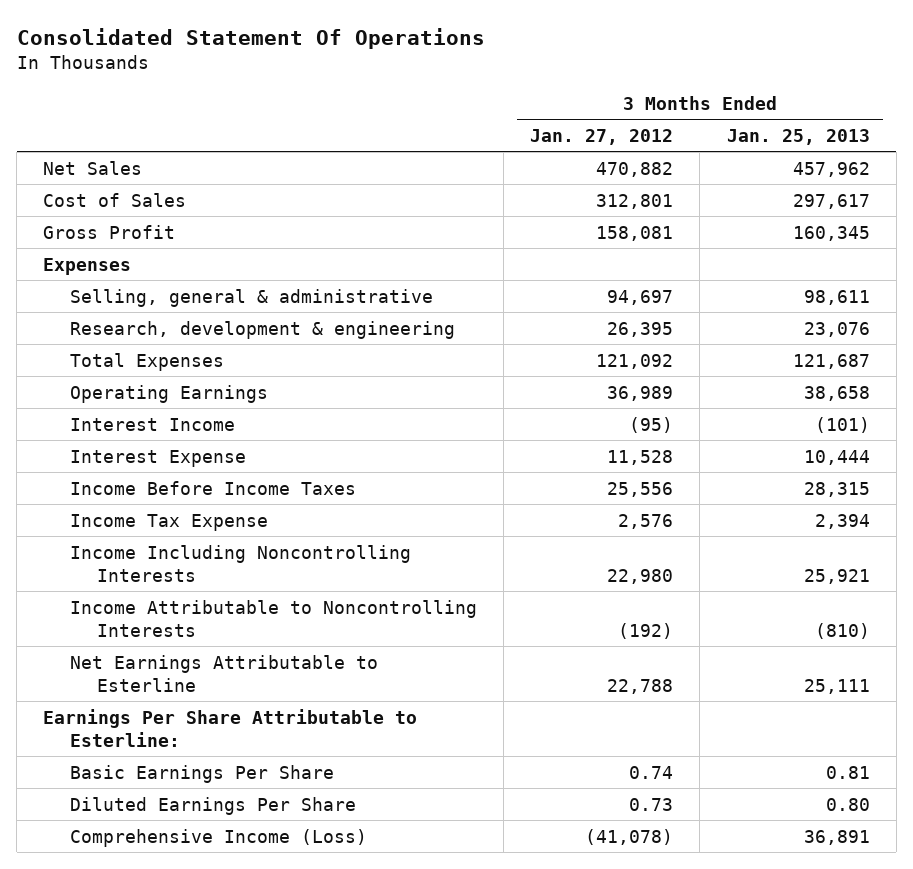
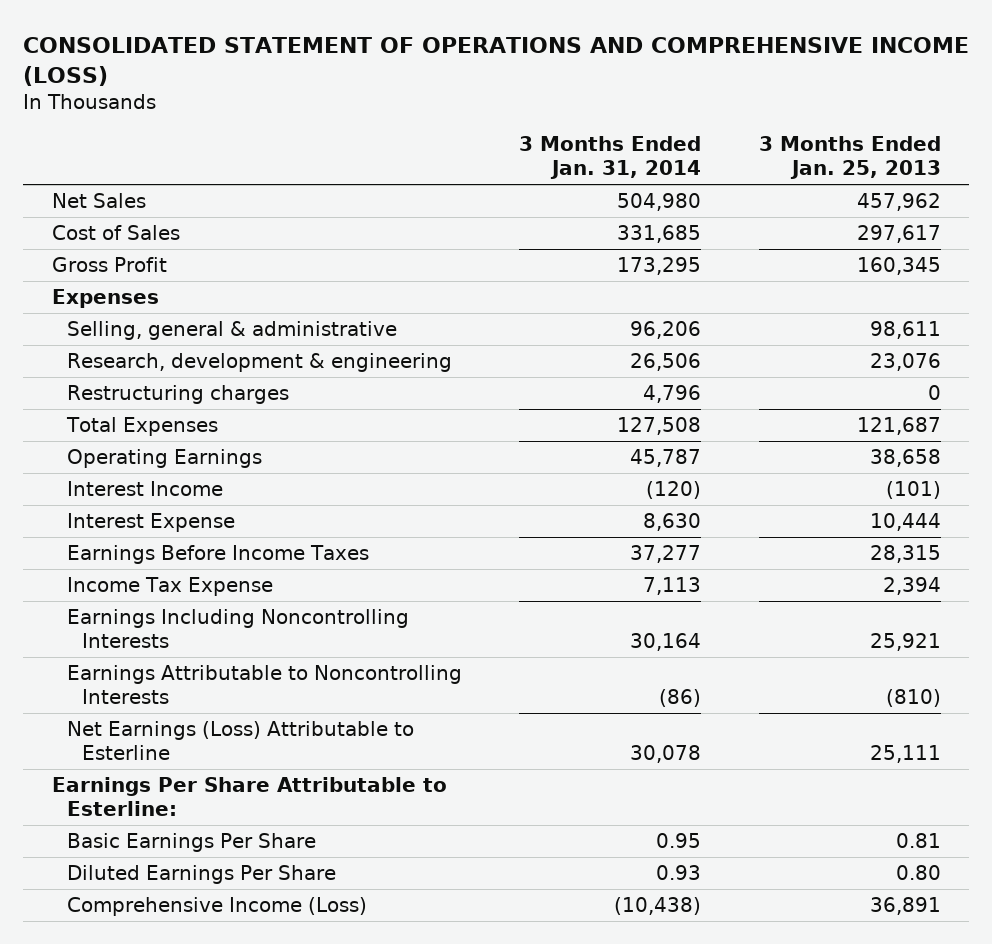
[16,27,485,49] Consolidated Statement Of Operations -> [22,36,969,86] CONSOLIDATED STATEMENT OF OPERATIONS AND COMPREHENSIVE INCOME (LOSS)
[530,128,674,145] Jan. 27, 2012 -> none
none -> [519,135,702,180] 3 Months Ended Jan. 31, 2014
none -> [66,384,289,404] Restructuring charges
[69,480,356,495] Income Before Income Taxes -> [66,544,369,564] Earnings Before Income Taxes
[69,544,411,582] Income Including Noncontrolling Interests -> [66,608,409,649] Earnings Including Noncontrolling Interests
[69,599,477,637] Income Attributable to Noncontrolling Interests -> [66,664,462,705] Earnings Attributable to Noncontrolling Interests
[69,654,378,692] Net Earnings Attributable to Esterline -> [66,720,414,761] Net Earnings (Loss) Attributable to Esterline

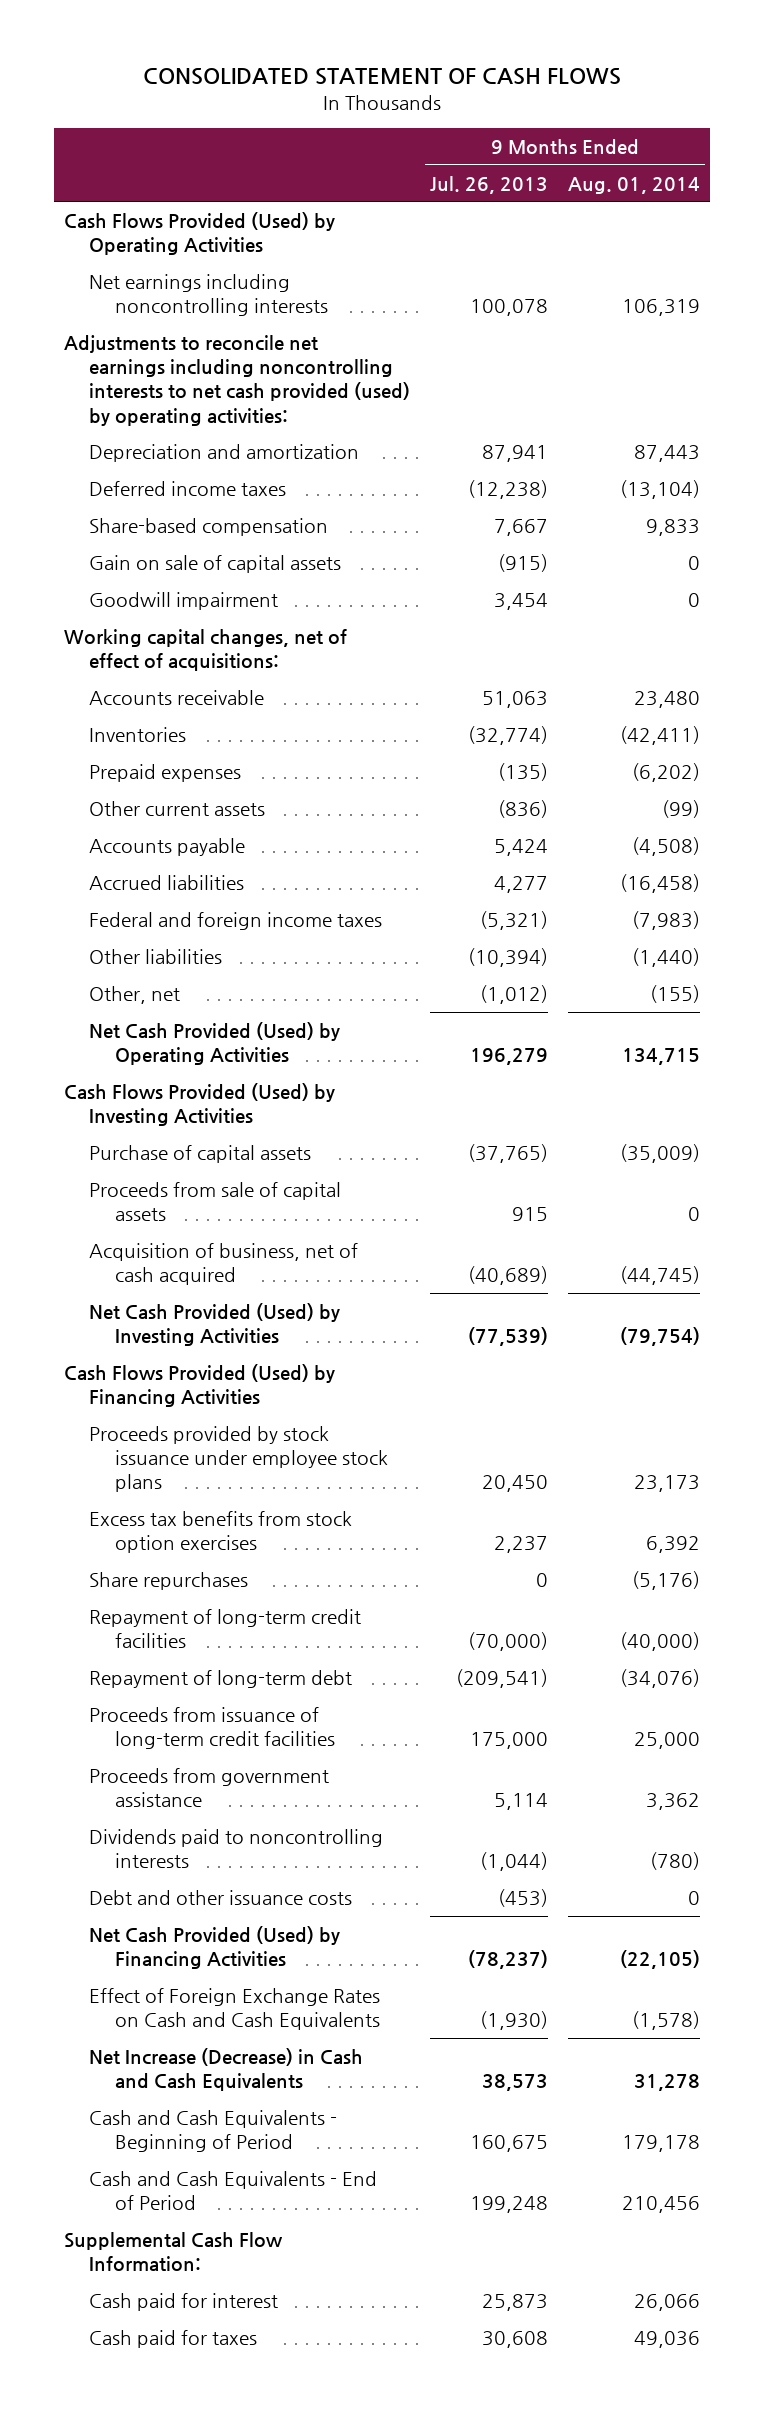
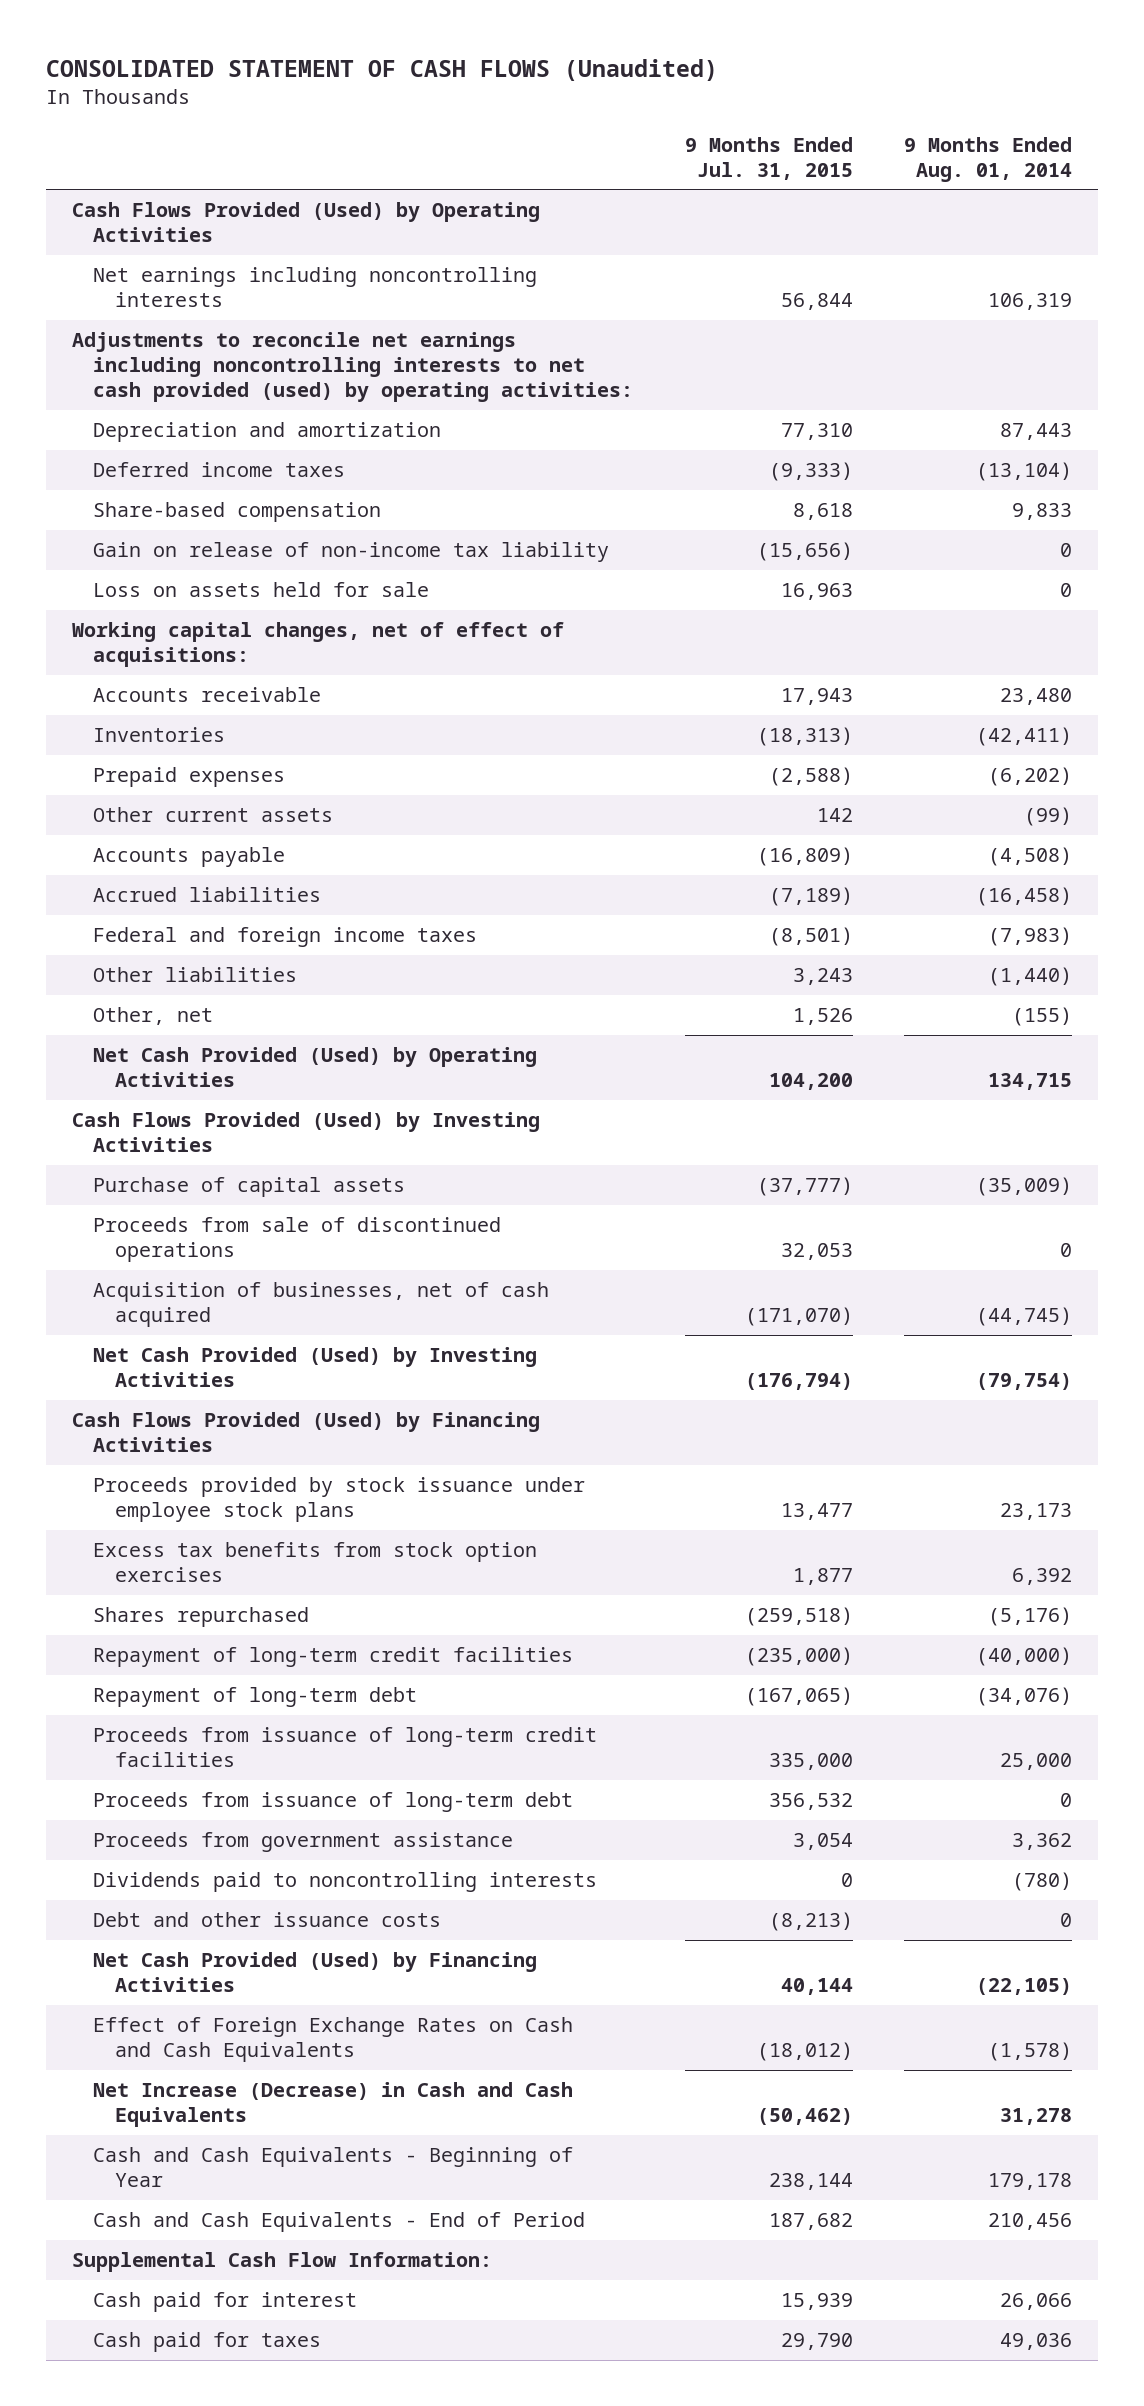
[142,68,621,86] CONSOLIDATED STATEMENT OF CASH FLOWS -> [46,59,719,82] CONSOLIDATED STATEMENT OF CASH FLOWS (Unaudited)
[429,175,548,194] Jul. 26, 2013 -> none
none -> [684,136,853,180] 9 Months Ended Jul. 31, 2015
[89,555,342,574] Gain on sale of capital assets -> none
[89,592,279,611] Goodwill impairment -> none
none -> [93,542,610,563] Gain on release of non-income tax liability
none -> [93,582,430,598] Loss on assets held for sale
[89,1182,342,1222] Proceeds from sale of capital assets -> [93,1217,502,1263] Proceeds from sale of discontinued operations
[89,1243,359,1286] Acquisition of business, net of cash acquired -> [93,1282,550,1328] Acquisition of businesses, net of cash acquired
[89,1572,249,1591] Share repurchases -> [93,1607,310,1628] Shares repurchased
none -> [93,1792,574,1813] Proceeds from issuance of long-term debt
[89,2110,338,2153] Cash and Cash Equivalents - Beginning of Period -> [93,2147,574,2188] Cash and Cash Equivalents - Beginning of Year

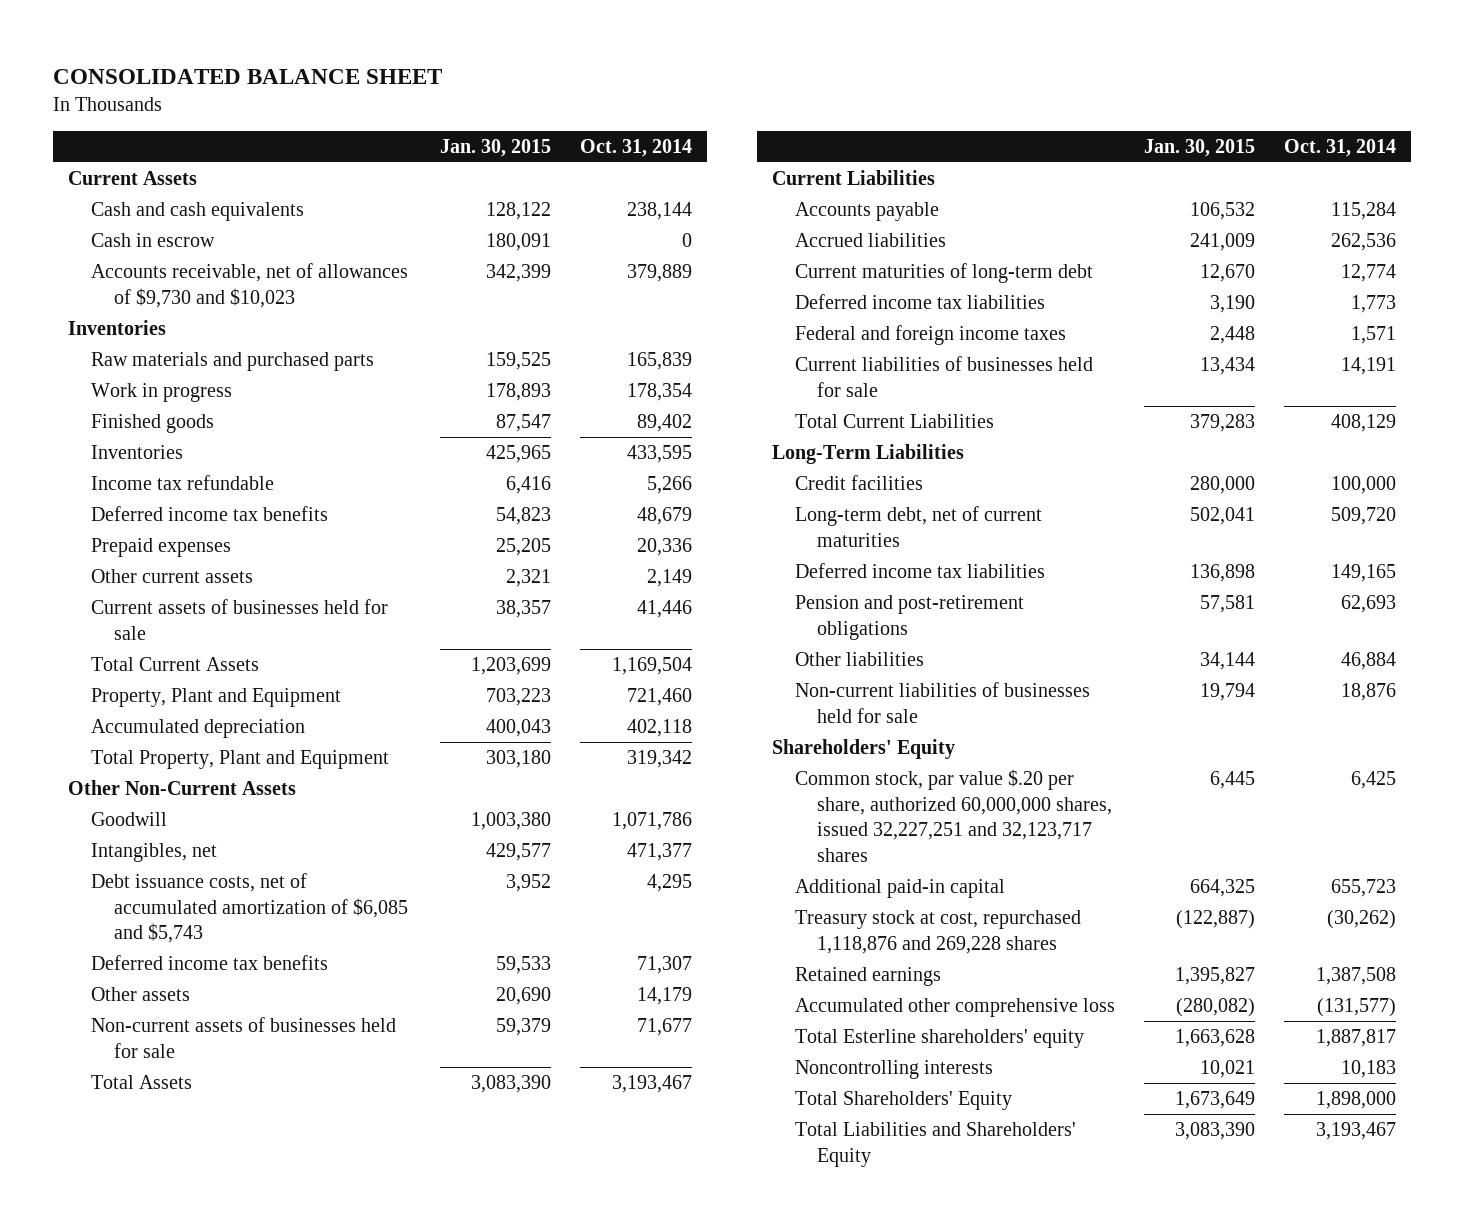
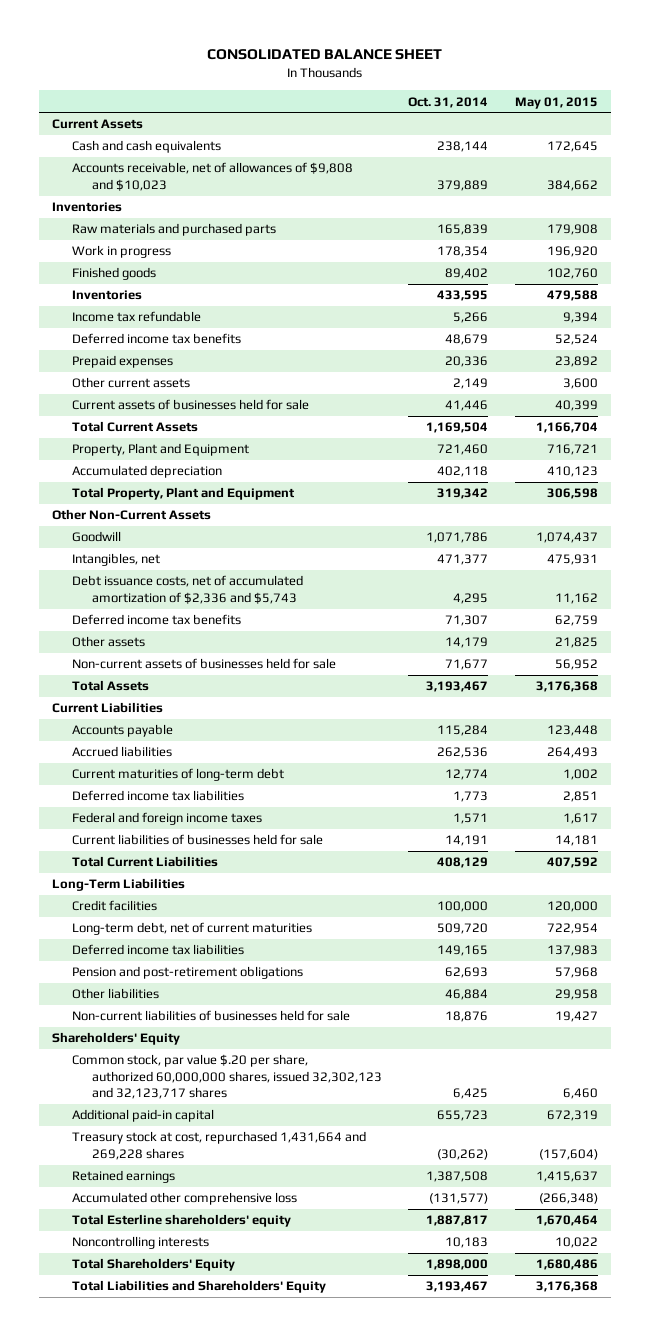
[440,139,552,158] Jan. 30, 2015 -> none
none -> [514,96,598,109] May 01, 2015
[90,232,215,247] Cash in escrow -> none
[90,262,408,308] Accounts receivable, net of allowances of $9,730 and $10,023 -> [71,162,353,191] Accounts receivable, net of allowances of $9,808 and $10,023
[90,872,408,944] Debt issuance costs, net of accumulated amortization of $6,085 and $5,743 -> [71,575,303,604] Debt issuance costs, net of accumulated amortization of $2,336 and $5,743
[794,768,1113,863] Common stock, par value $.20 per share, authorized 60,000,000 shares, issued 32,227,251 and 32,123,717 shares -> [71,1054,382,1099] Common stock, par value $.20 per share, authorized 60,000,000 shares, issued 32,302,123 and 32,123,717 shares
[794,909,1081,954] Treasury stock at cost, repurchased 1,118,876 and 269,228 shares -> [71,1131,366,1160] Treasury stock at cost, repurchased 1,431,664 and 269,228 shares

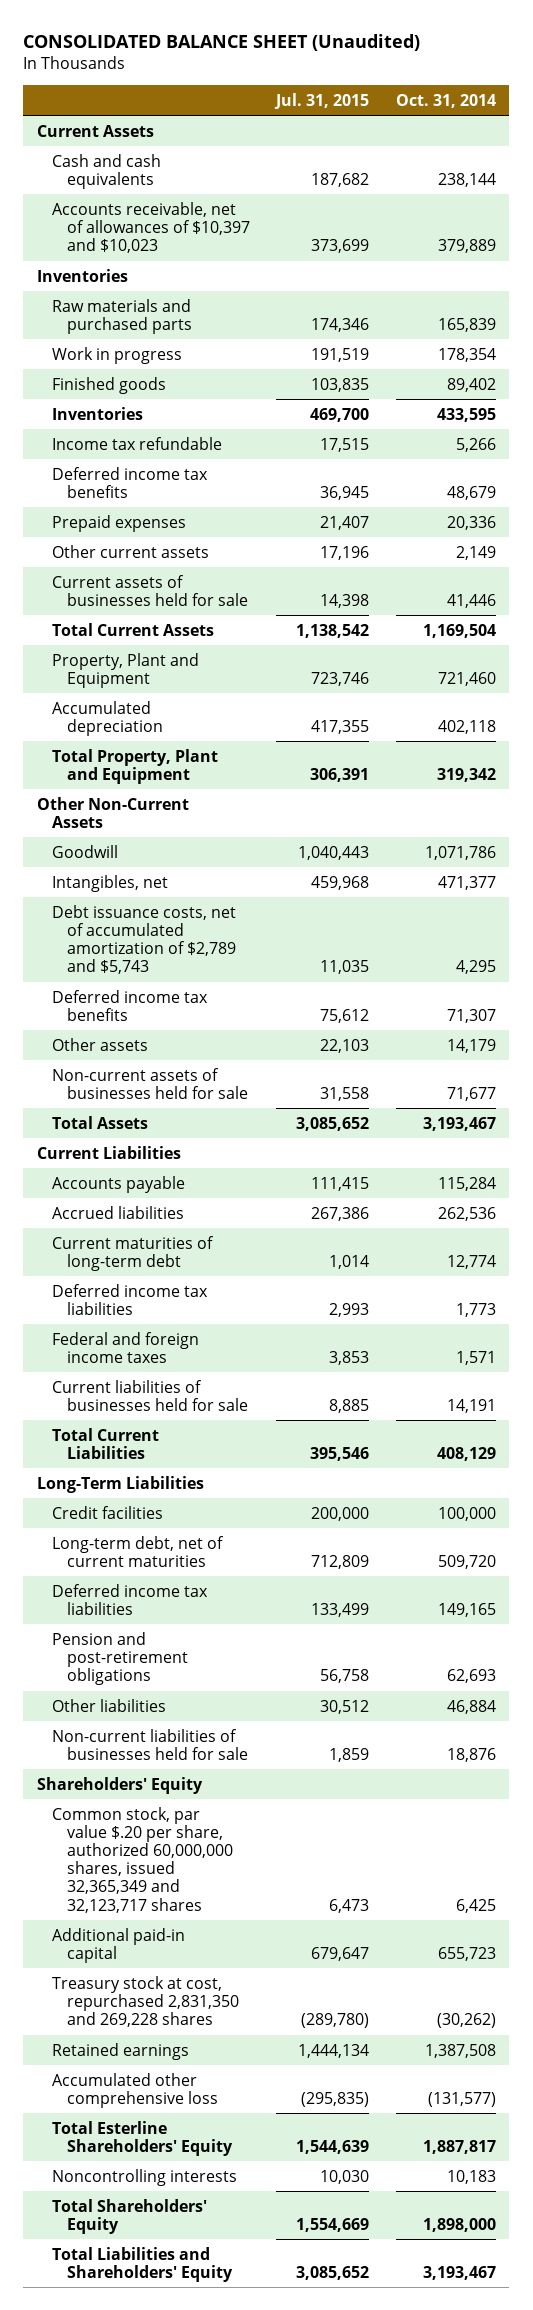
[206,49,442,61] CONSOLIDATED BALANCE SHEET -> [23,33,421,51] CONSOLIDATED BALANCE SHEET (Unaudited)
[514,96,598,109] May 01, 2015 -> none
none -> [274,92,370,109] Jul. 31, 2015
[71,162,353,191] Accounts receivable, net of allowances of $9,808 and $10,023 -> [51,201,250,254] Accounts receivable, net of allowances of $10,397 and $10,023
[71,575,303,604] Debt issuance costs, net of accumulated amortization of $2,336 and $5,743 -> [51,904,236,975] Debt issuance costs, net of accumulated amortization of $2,789 and $5,743
[71,1054,382,1099] Common stock, par value $.20 per share, authorized 60,000,000 shares, issued 32,302,123 and 32,123,717 shares -> [51,1806,233,1913] Common stock, par value $.20 per share, authorized 60,000,000 shares, issued 32,365,349 and 32,123,717 shares
[71,1131,366,1160] Treasury stock at cost, repurchased 1,431,664 and 269,228 shares -> [51,1975,239,2028] Treasury stock at cost, repurchased 2,831,350 and 269,228 shares
[71,1214,291,1228] Total Esterline shareholders' equity -> [51,2120,233,2156] Total Esterline Shareholders' Equity

